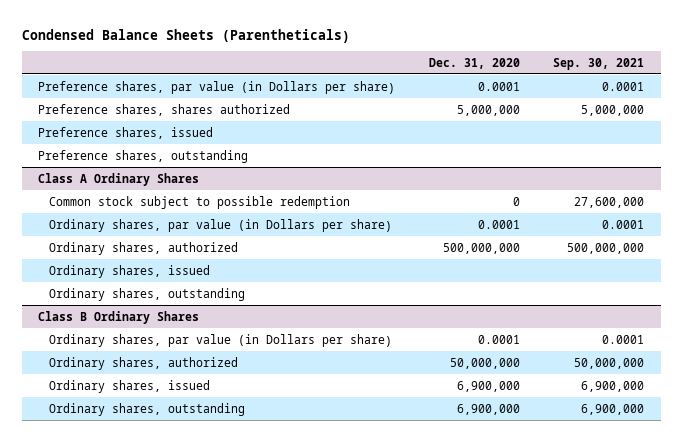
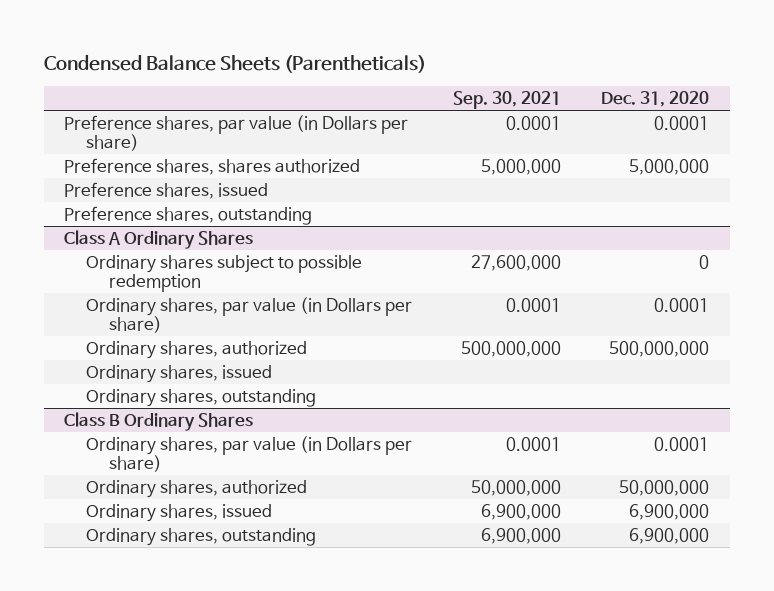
[48,195,350,209] Common stock subject to possible redemption -> [86,254,363,293] Ordinary shares subject to possible redemption

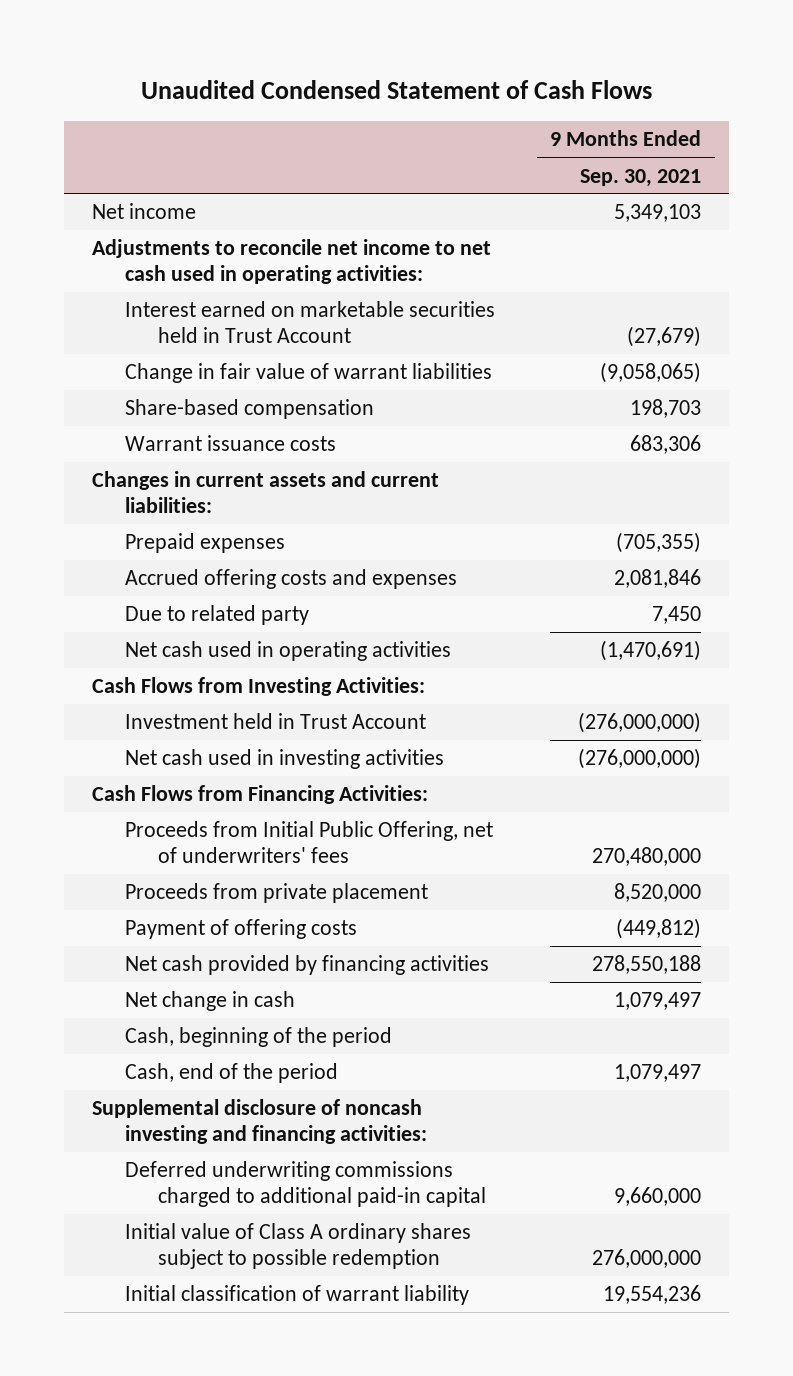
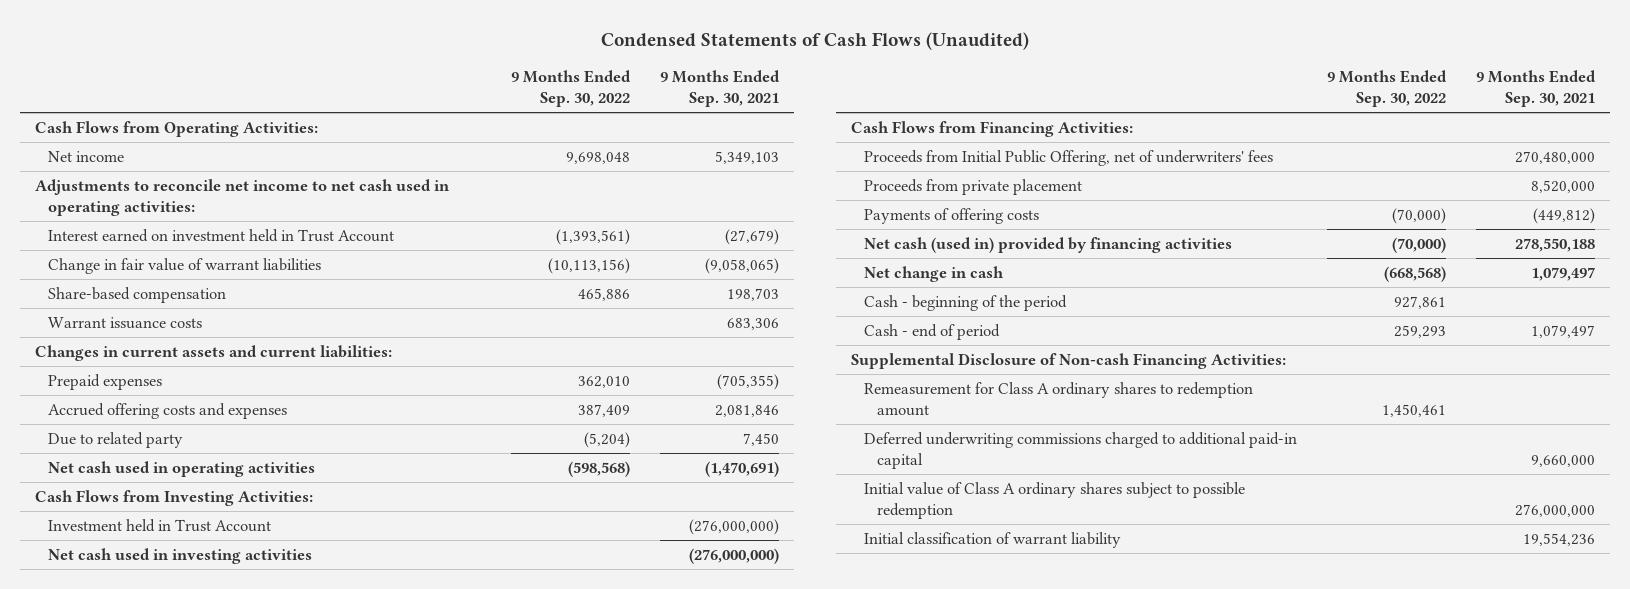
[140,79,652,99] Unaudited Condensed Statement of Cash Flows -> [600,31,1029,50] Condensed Statements of Cash Flows (Unaudited)
none -> [511,70,632,108] 9 Months Ended Sep. 30, 2022
none -> [35,120,319,137] Cash Flows from Operating Activities:
[124,301,495,344] Interest earned on marketable securities held in Trust Account -> [48,228,395,242] Interest earned on investment held in Trust Account
[124,919,357,940] Payment of offering costs -> [863,207,1039,224] Payments of offering costs
[124,955,489,976] Net cash provided by financing activities -> [863,236,1232,253] Net cash (used in) provided by financing activities
[124,1027,392,1048] Cash, beginning of the period -> [863,294,1067,311] Cash - beginning of the period
[124,1063,338,1084] Cash, end of the period -> [863,323,1000,340] Cash - end of period
[92,1099,427,1145] Supplemental disclosure of noncash investing and financing activities: -> [850,352,1286,369] Supplemental Disclosure of Non-cash Financing Activities:
none -> [863,381,1253,416] Remeasurement for Class A ordinary shares to redemption amount

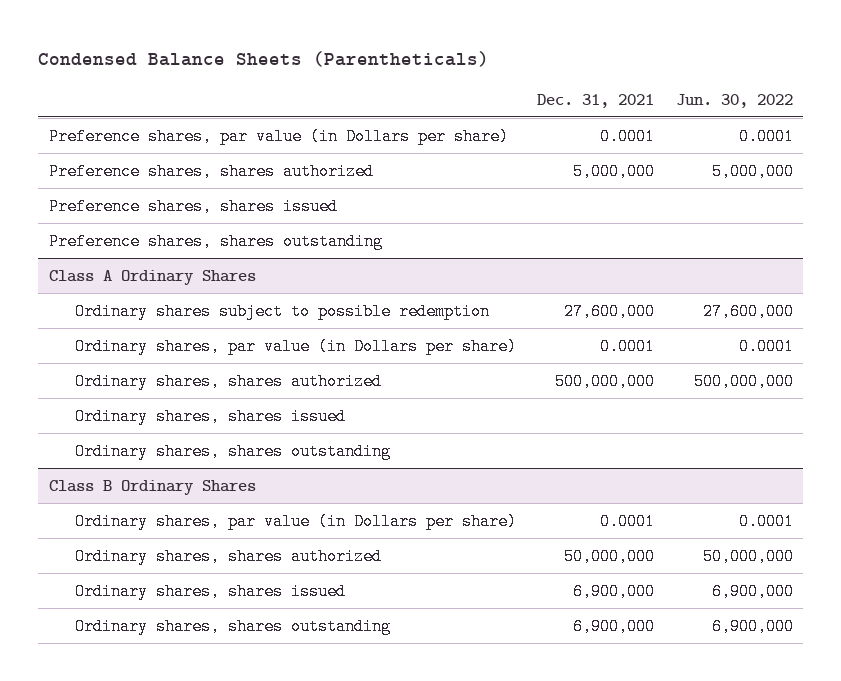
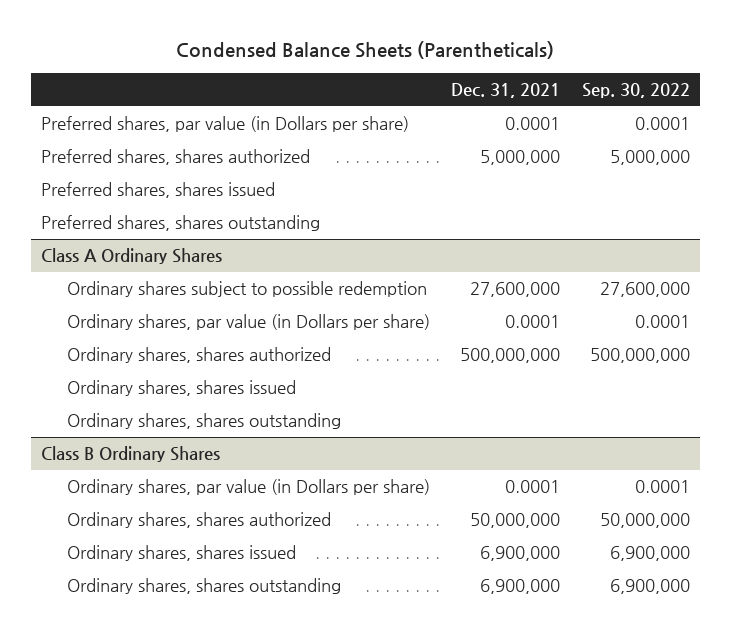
[675,93,793,108] Jun. 30, 2022 -> none
none -> [581,83,690,99] Sep. 30, 2022
[48,127,509,145] Preference shares, par value (in Dollars per share) -> [41,116,410,133] Preferred shares, par value (in Dollars per share)
[48,162,374,180] Preference shares, shares authorized -> [41,149,311,166] Preferred shares, shares authorized
[48,197,338,215] Preference shares, shares issued -> [41,182,276,199] Preferred shares, shares issued
[48,232,383,250] Preference shares, shares outstanding -> [41,215,321,232] Preferred shares, shares outstanding

